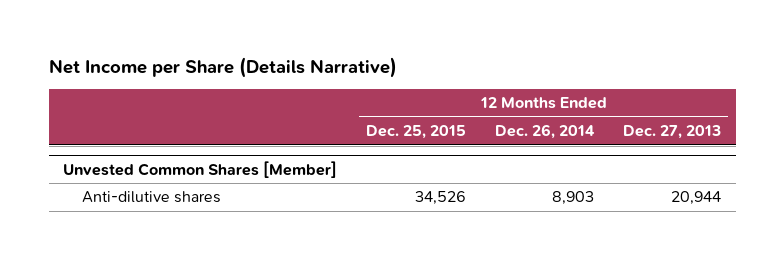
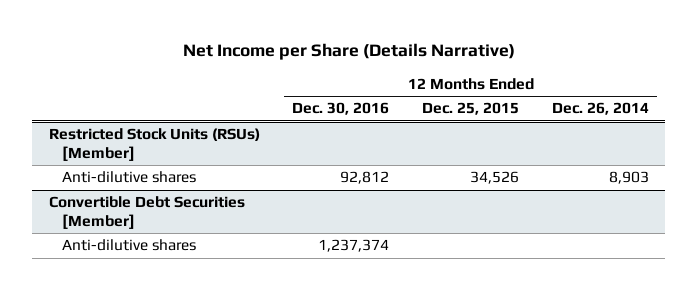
[623,125,722,140] Dec. 27, 2013 -> none
none -> [292,102,390,116] Dec. 30, 2016
[63,160,338,178] Unvested Common Shares [Member] -> [48,128,260,161] Restricted Stock Units (RSUs) [Member]
none -> [48,196,245,229] Convertible Debt Securities [Member]
none -> [62,239,197,252] Anti-dilutive shares

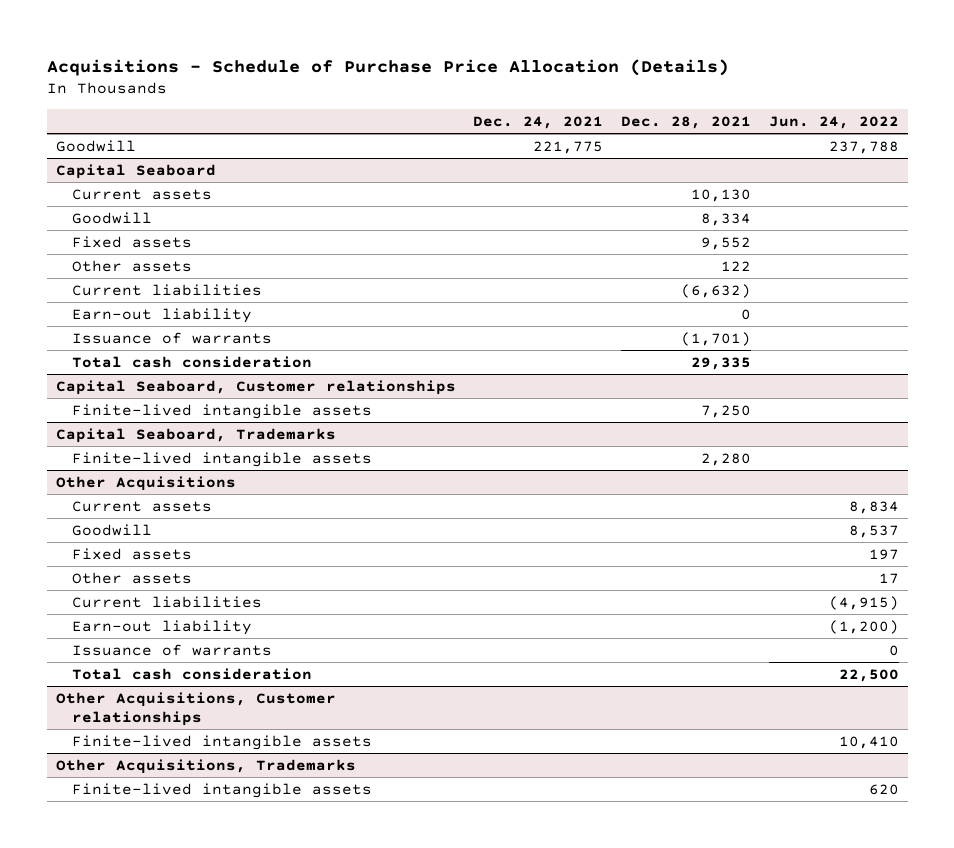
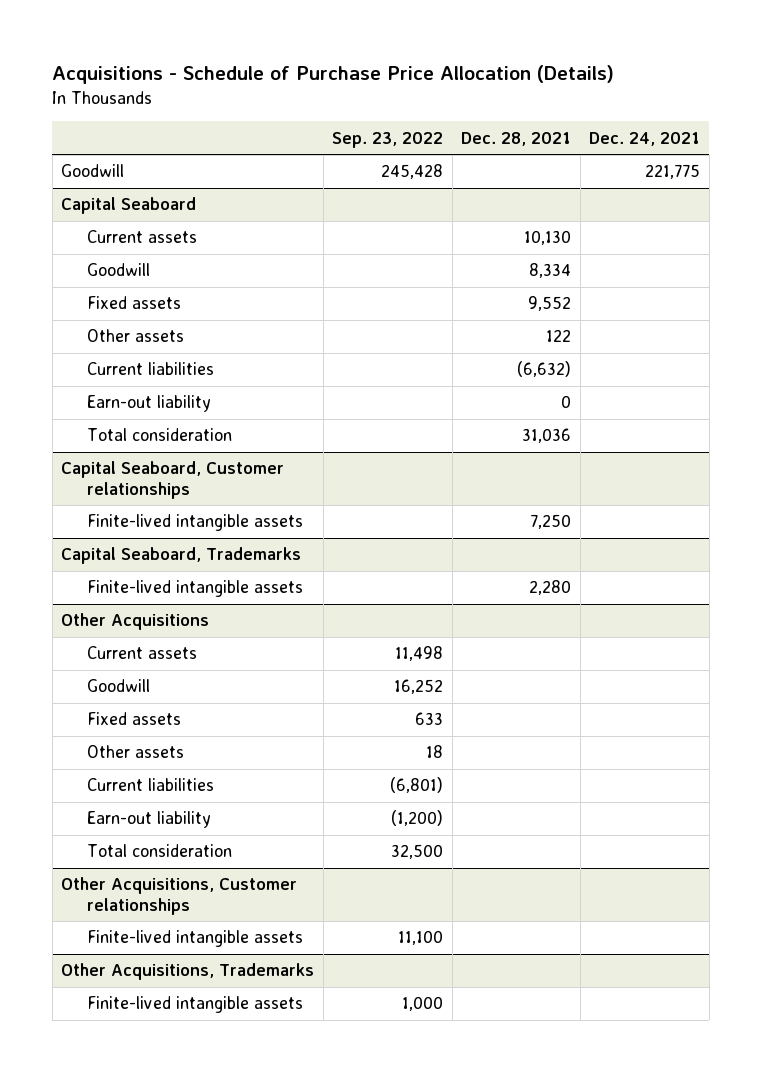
[768,115,899,129] Jun. 24, 2022 -> none
none -> [332,131,444,148] Sep. 23, 2022
[72,331,273,344] Issuance of warrants -> none
[72,355,313,368] Total cash consideration -> [86,428,232,442] Total consideration
[690,356,751,370] 29,335 -> [522,428,572,444] 31,036
[72,643,273,656] Issuance of warrants -> none
[72,667,313,680] Total cash consideration -> [86,844,232,858] Total consideration

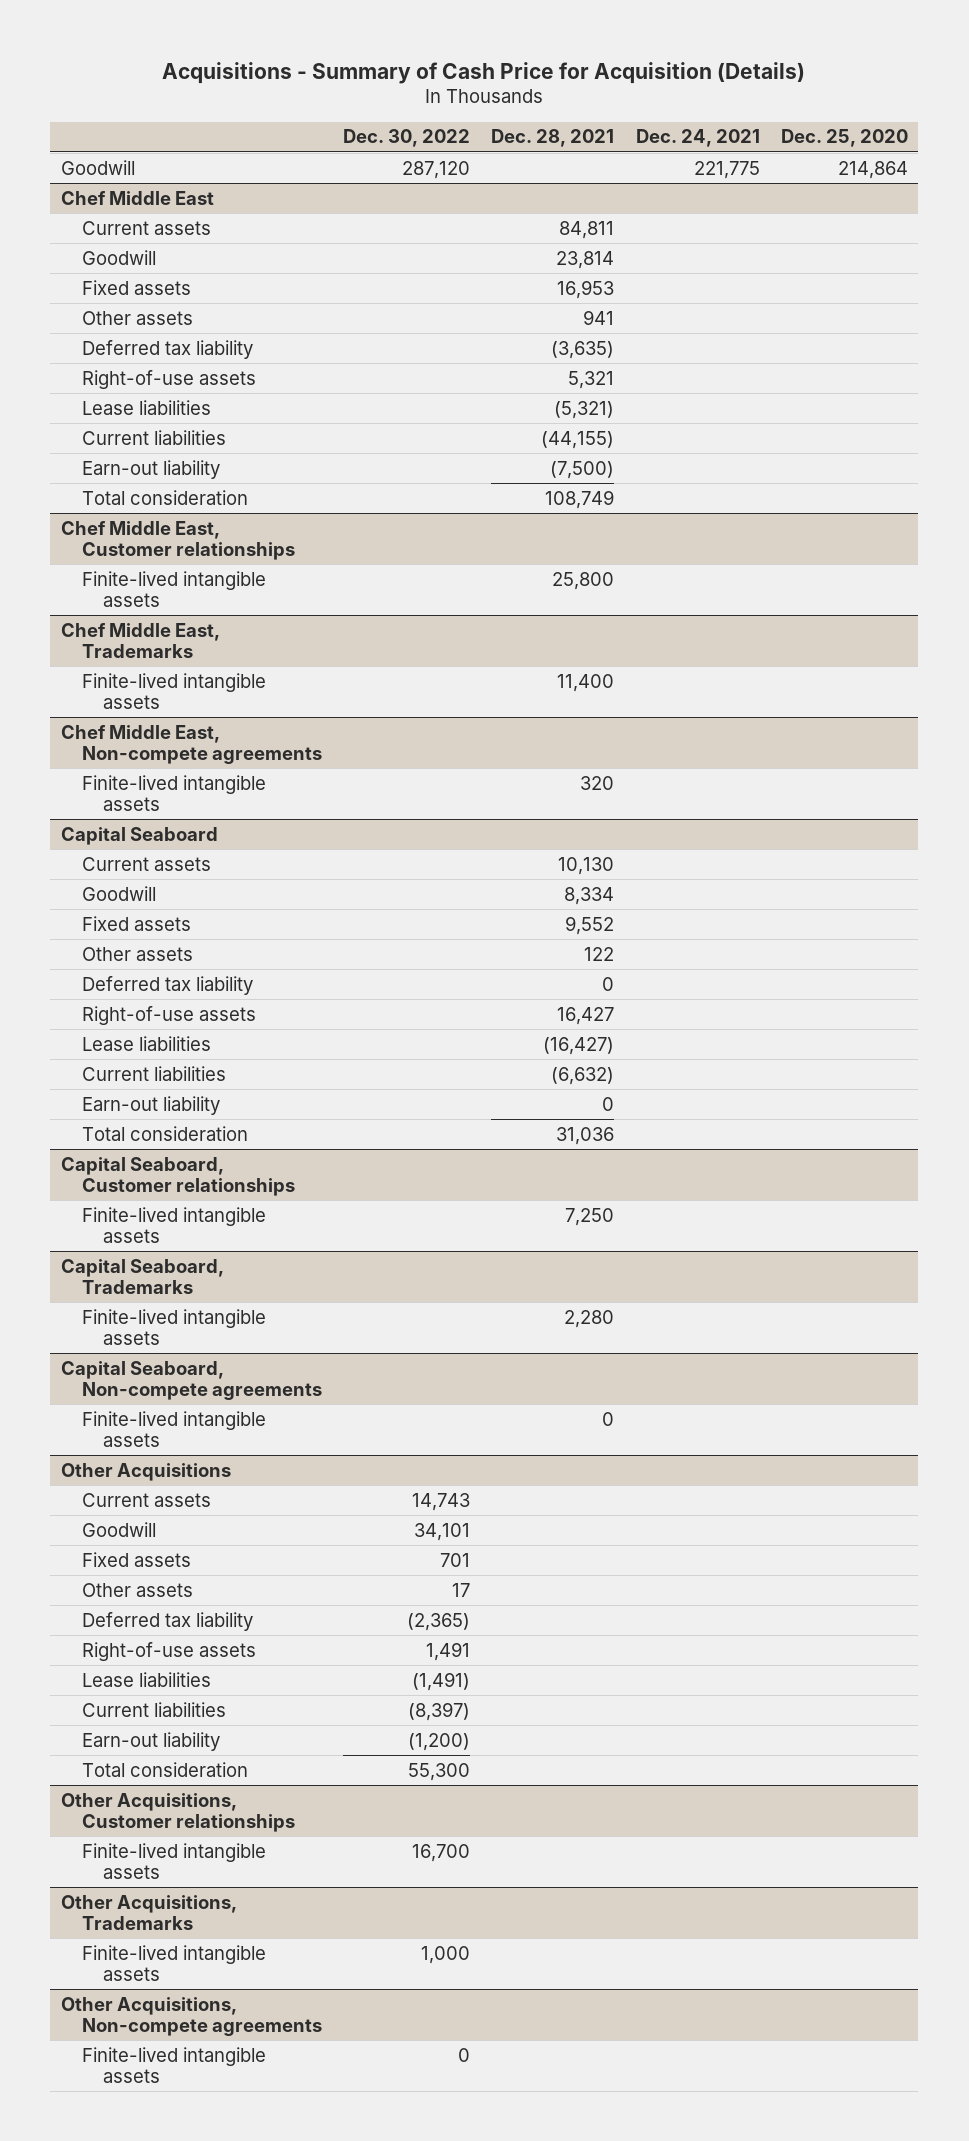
[52,64,615,84] Acquisitions - Schedule of Purchase Price Allocation (Details) -> [162,61,806,84] Acquisitions - Summary of Cash Price for Acquisition (Details)
[332,131,444,148] Sep. 23, 2022 -> none
none -> [343,129,471,148] Dec. 30, 2022
none -> [780,129,908,148] Dec. 25, 2020
none -> [60,190,214,205] Chef Middle East
none -> [82,220,212,235] Current assets
none -> [82,249,157,265] Goodwill
none -> [82,279,192,295] Fixed assets
none -> [82,310,194,325] Other assets
none -> [82,339,254,359] Deferred tax liability
none -> [82,369,257,389] Right-of-use assets
none -> [82,399,212,415] Lease liabilities
none -> [82,429,227,445] Current liabilities
none -> [82,459,221,479] Earn-out liability
none -> [82,489,249,505] Total consideration
none -> [60,520,296,560] Chef Middle East, Customer relationships
none -> [82,570,267,607] Finite-lived intangible assets
none -> [60,622,220,658] Chef Middle East, Trademarks
none -> [82,672,267,709] Finite-lived intangible assets
none -> [60,724,323,764] Chef Middle East, Non-compete agreements
none -> [82,774,267,811] Finite-lived intangible assets
none -> [82,975,254,995] Deferred tax liability
none -> [82,1005,257,1025] Right-of-use assets
none -> [82,1035,212,1051] Lease liabilities
none -> [60,1360,323,1400] Capital Seaboard, Non-compete agreements
none -> [82,1410,267,1447] Finite-lived intangible assets
none -> [82,1611,254,1631] Deferred tax liability
none -> [82,1641,257,1661] Right-of-use assets
none -> [82,1671,212,1687] Lease liabilities
none -> [60,1996,323,2036] Other Acquisitions, Non-compete agreements
none -> [82,2046,267,2083] Finite-lived intangible assets

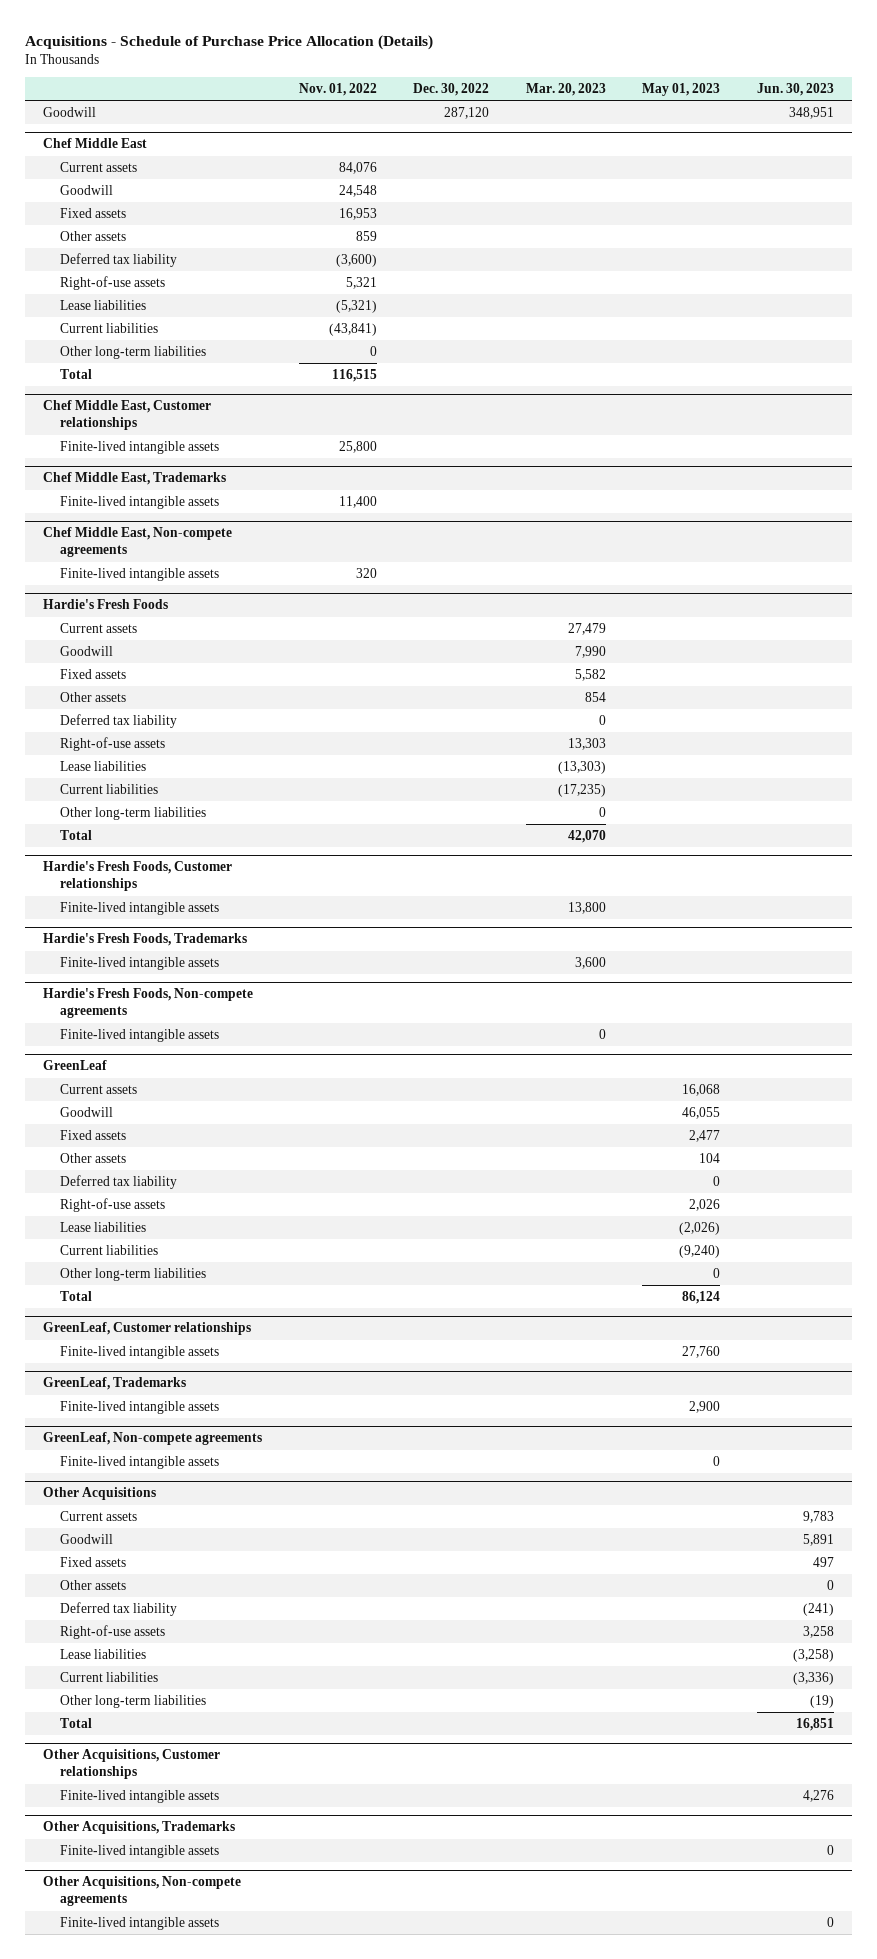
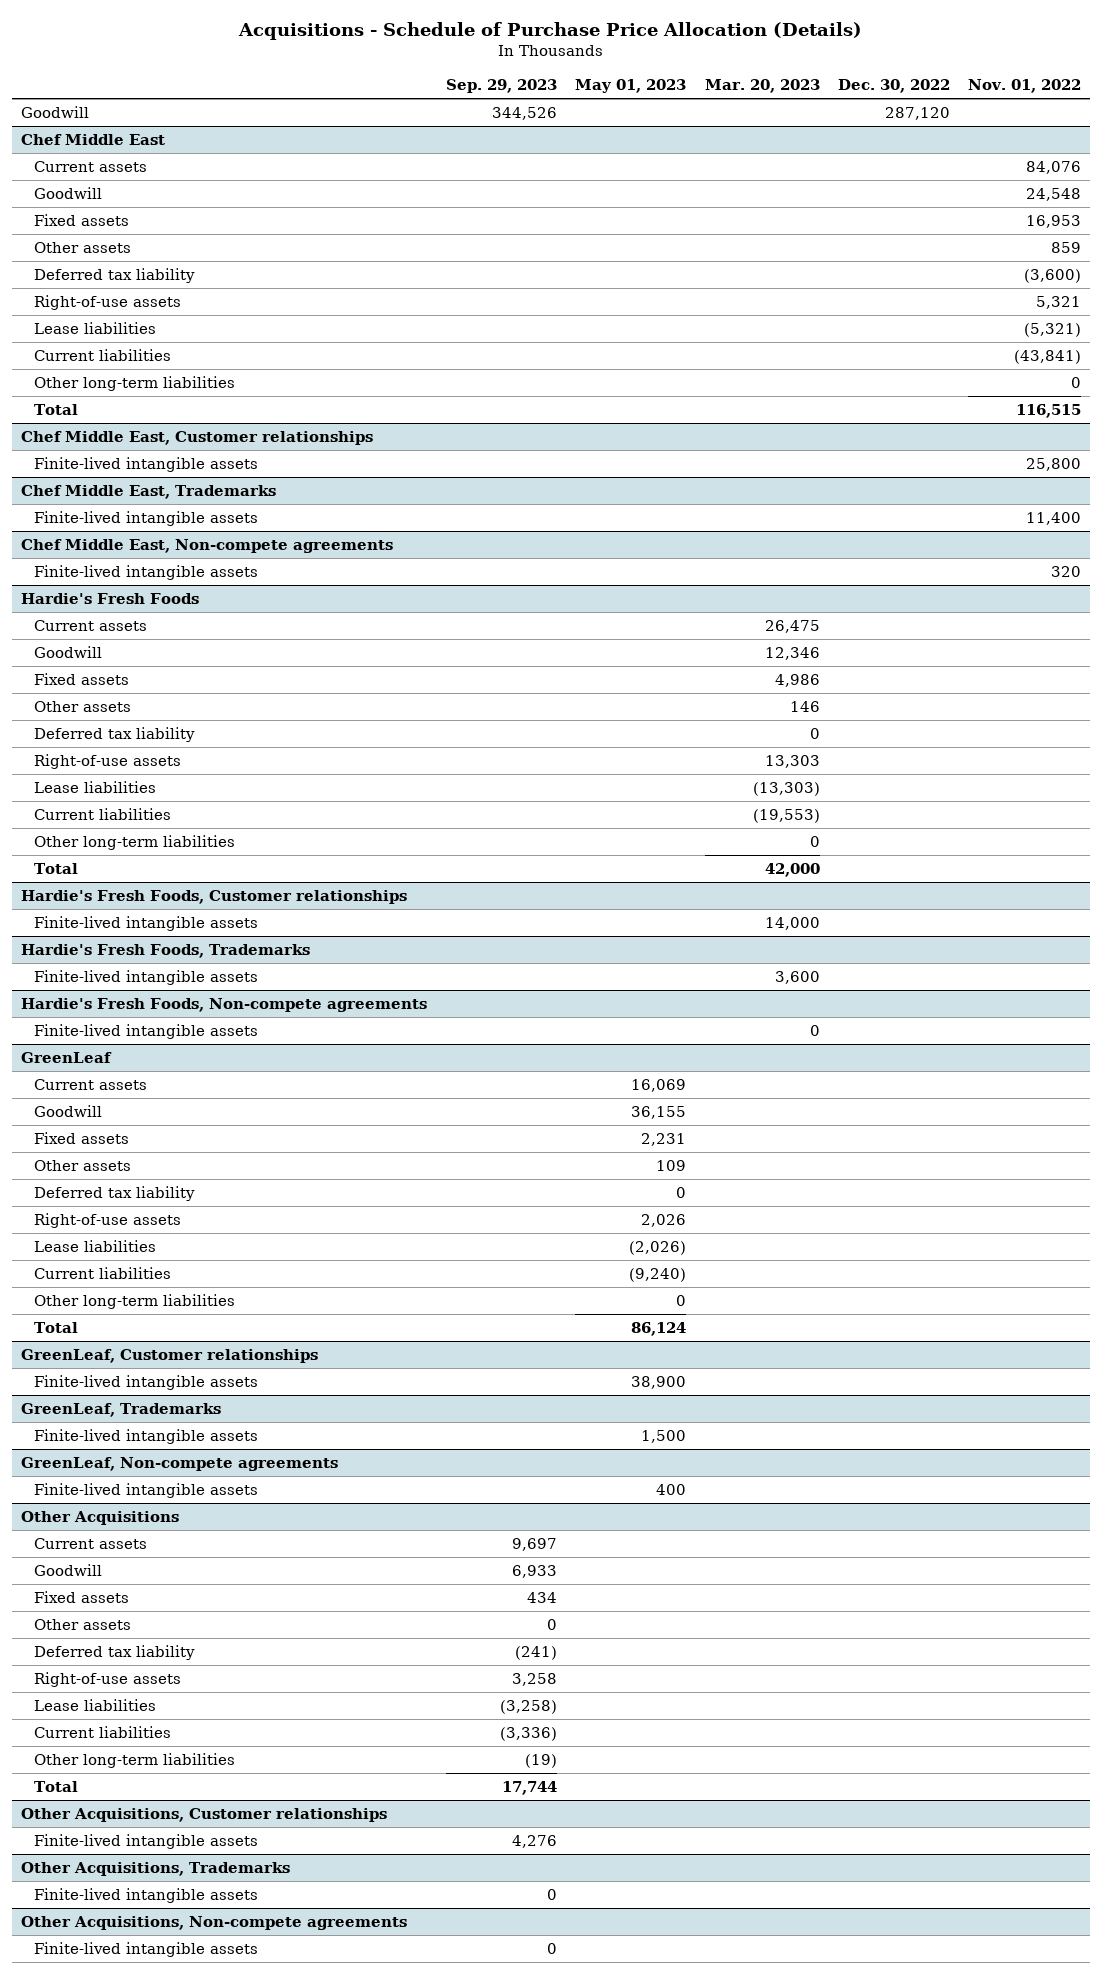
[756,83,834,97] Jun. 30, 2023 -> none
none -> [445,79,557,94] Sep. 29, 2023
[567,622,606,635] 27,479 -> [764,620,820,634] 26,475
[574,645,606,658] 7,990 -> [764,647,820,661] 12,346
[574,668,606,681] 5,582 -> [774,674,820,688] 4,986
[584,691,606,702] 854 -> [789,701,820,713] 146
[557,783,606,797] (17,235) -> [752,809,820,824] (19,553)
[567,829,606,843] 42,070 -> [764,863,820,878] 42,000
[567,901,606,914] 13,800 -> [764,917,820,931] 14,000
[682,1083,721,1096] 16,068 -> [631,1079,687,1093] 16,069
[682,1106,721,1119] 46,055 -> [631,1106,687,1120] 36,155
[689,1129,721,1142] 2,477 -> [641,1133,687,1147] 2,231
[699,1152,721,1163] 104 -> [656,1160,687,1172] 109
[682,1345,721,1358] 27,760 -> [631,1376,687,1390] 38,900
[689,1400,721,1413] 2,900 -> [641,1430,687,1444] 1,500
[713,1455,721,1466] 0 -> [656,1484,687,1496] 400

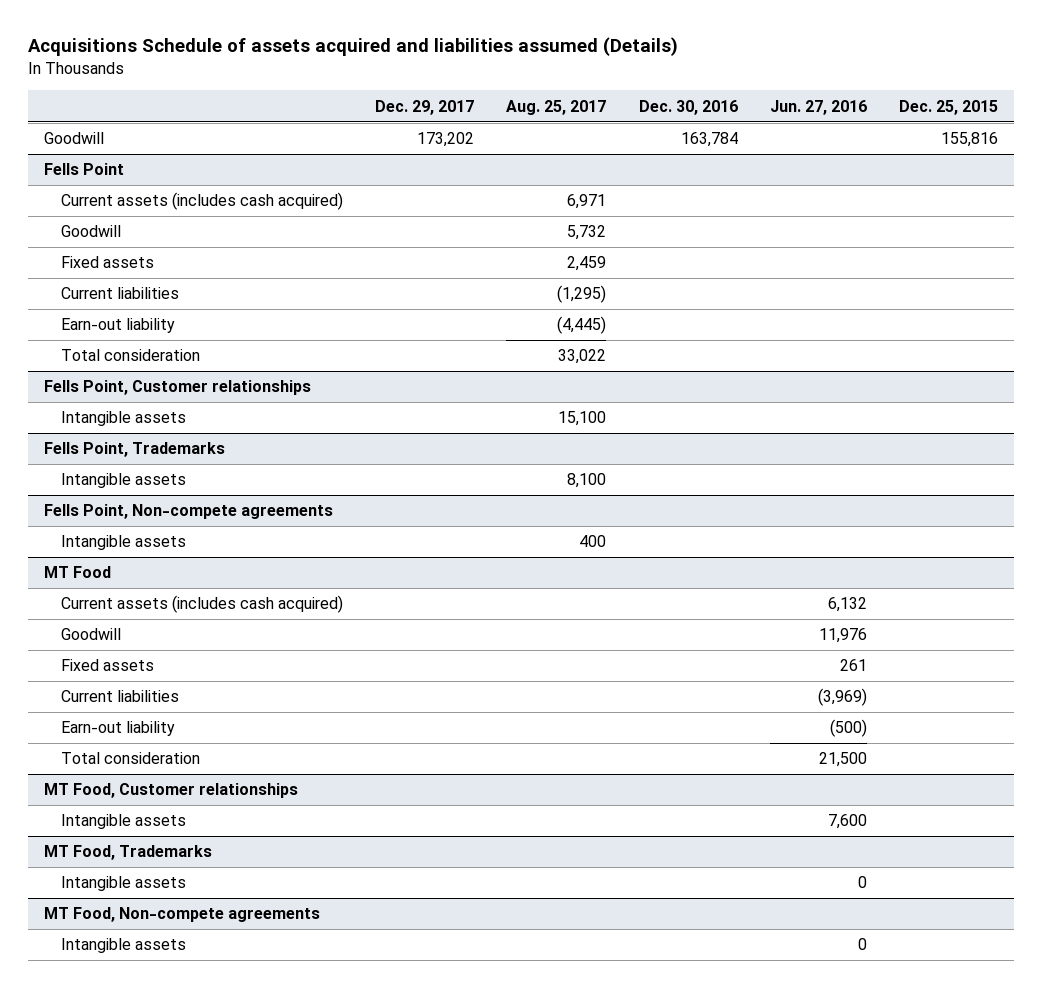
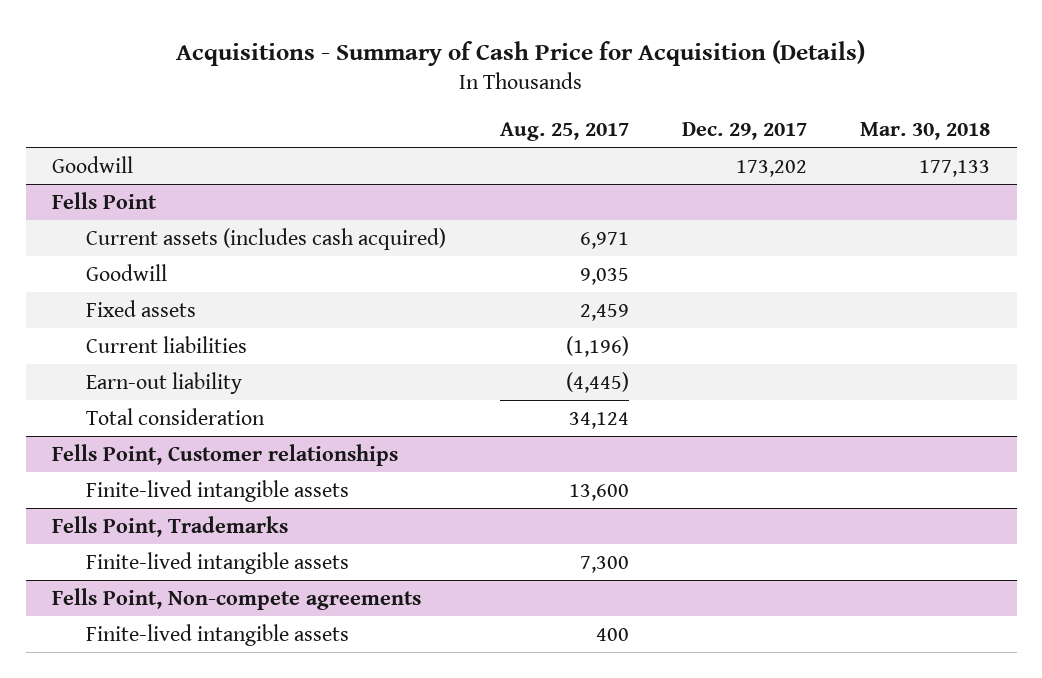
[27,37,678,57] Acquisitions Schedule of assets acquired and liabilities assumed (Details) -> [176,39,866,66] Acquisitions - Summary of Cash Price for Acquisition (Details)
[638,99,738,115] Dec. 30, 2016 -> none
[769,99,867,115] Jun. 27, 2016 -> none
[899,99,999,115] Dec. 25, 2015 -> none
none -> [860,122,991,141] Mar. 30, 2018
[567,225,607,241] 5,732 -> [579,267,629,285] 9,035
[557,285,607,304] (1,295) -> [565,335,629,357] (1,196)
[558,349,607,365] 33,022 -> [568,411,629,429] 34,124
[61,411,187,427] Intangible assets -> [86,479,350,502] Finite-lived intangible assets
[558,411,607,427] 15,100 -> [568,483,629,501] 13,600
[61,473,187,489] Intangible assets -> [86,551,350,574] Finite-lived intangible assets
[567,473,607,489] 8,100 -> [579,555,629,573] 7,300
[43,566,111,579] MT Food -> none
[61,595,344,614] Current assets (includes cash acquired) -> none
[61,628,122,641] Goodwill -> none
[61,659,155,672] Fixed assets -> none
[61,690,180,703] Current liabilities -> none
[61,721,176,737] Earn-out liability -> none
[61,752,201,765] Total consideration -> none
[43,783,298,799] MT Food, Customer relationships -> none
[61,814,187,830] Intangible assets -> none
[43,845,212,861] MT Food, Trademarks -> none
[61,876,187,892] Intangible assets -> none
[43,907,320,923] MT Food, Non-compete agreements -> none
[61,938,187,954] Intangible assets -> none
[61,535,187,551] Intangible assets -> [86,623,350,646] Finite-lived intangible assets

